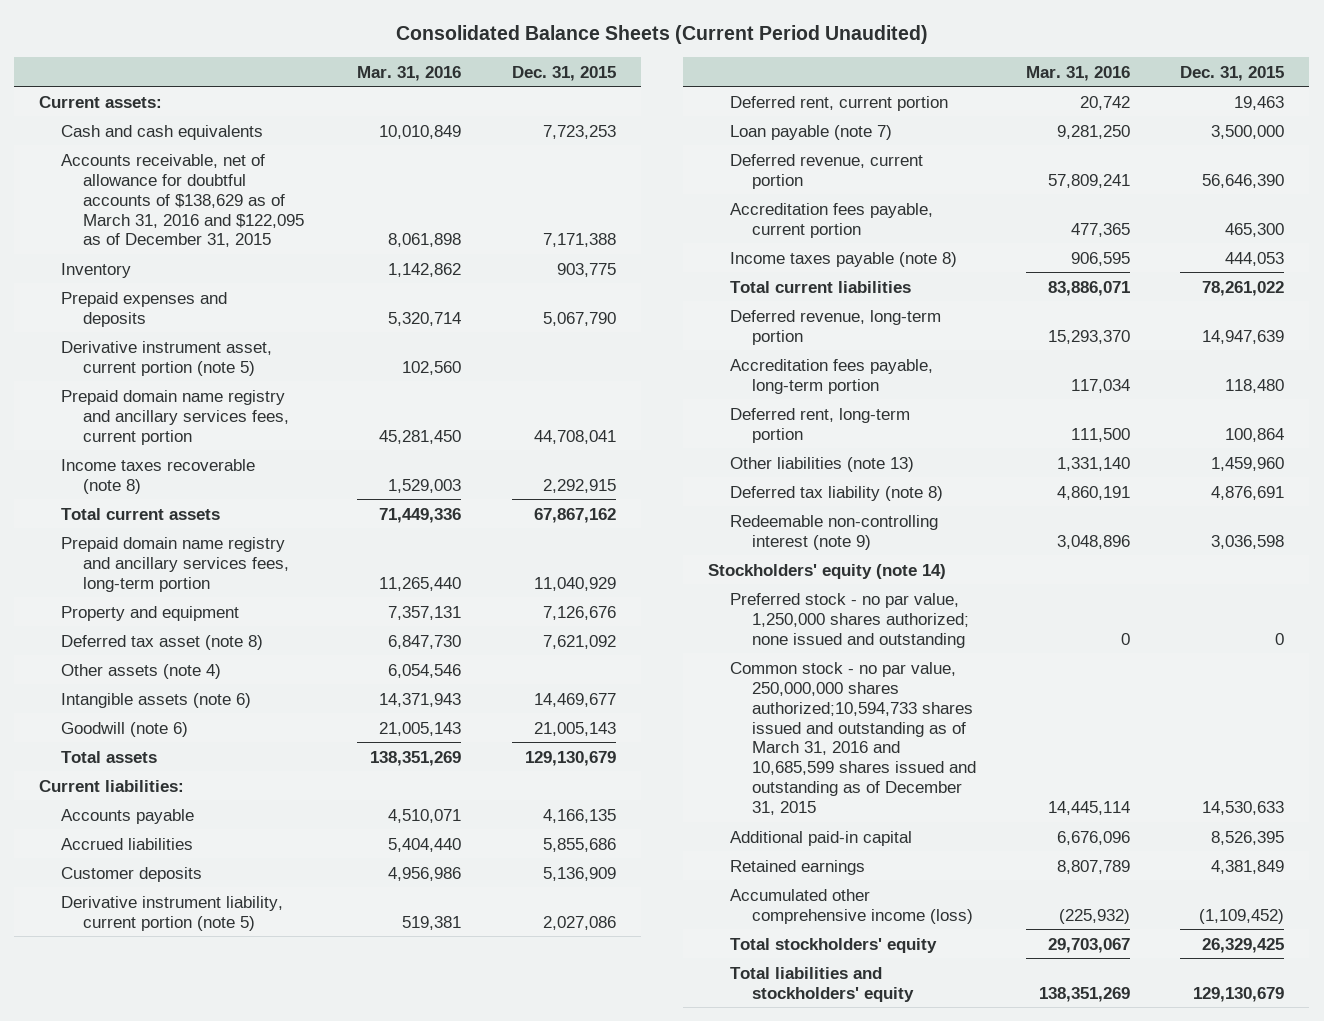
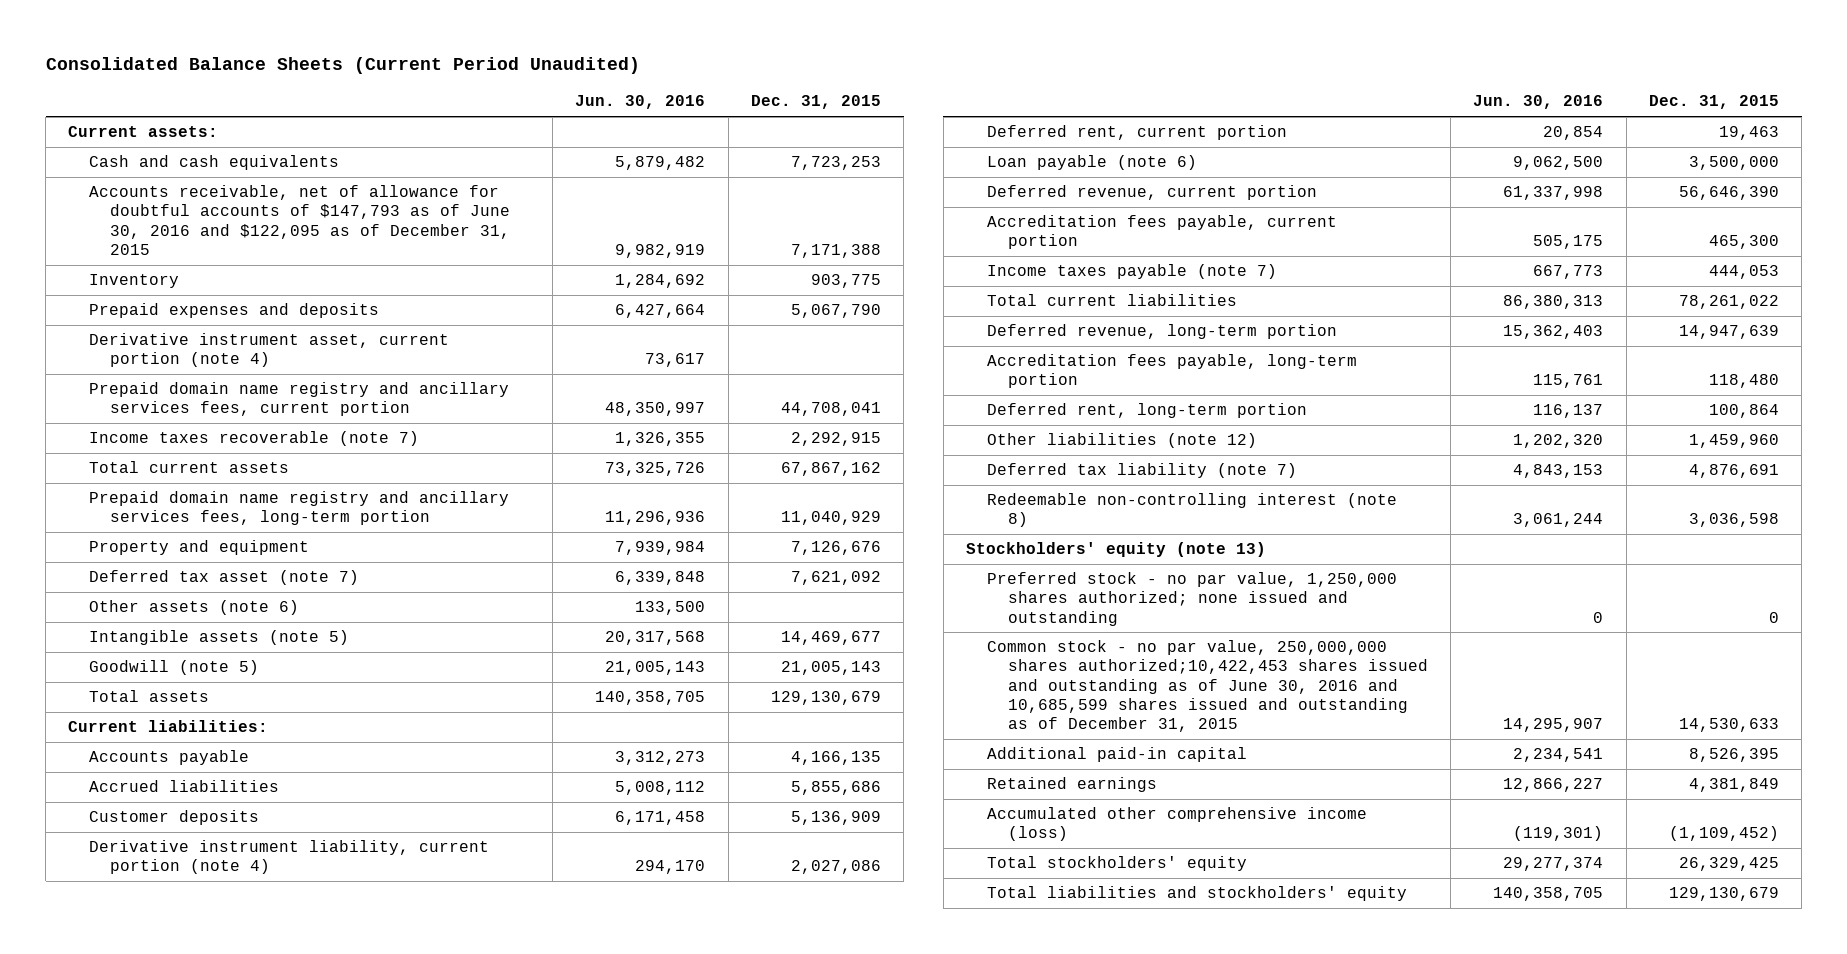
[357,65,462,81] Mar. 31, 2016 -> none
none -> [575,95,706,110] Jun. 30, 2016
[61,153,304,248] Accounts receivable, net of allowance for doubtful accounts of $138,629 as of March 31, 2016 and $122,095 as of December 31, 2015 -> [89,185,510,255] Accounts receivable, net of allowance for doubtful accounts of $147,793 as of June 30, 2016 and $122,095 as of December 31, 2015
[61,340,273,376] Derivative instrument asset, current portion (note 5) -> [89,333,450,368] Derivative instrument asset, current portion (note 4)
[61,458,256,494] Income taxes recoverable (note 8) -> [89,431,420,447] Income taxes recoverable (note 7)
[61,634,264,650] Deferred tax asset (note 8) -> [89,570,360,586] Deferred tax asset (note 7)
[61,663,222,679] Other assets (note 4) -> [89,600,300,616] Other assets (note 6)
[61,692,252,708] Intangible assets (note 6) -> [89,630,350,646] Intangible assets (note 5)
[61,721,189,737] Goodwill (note 6) -> [89,660,260,676] Goodwill (note 5)
[61,895,284,931] Derivative instrument liability, current portion (note 5) -> [89,840,490,875] Derivative instrument liability, current portion (note 4)
[729,124,892,140] Loan payable (note 7) -> [986,155,1197,171] Loan payable (note 6)
[729,251,957,267] Income taxes payable (note 8) -> [986,264,1277,280] Income taxes payable (note 7)
[729,456,914,472] Other liabilities (note 13) -> [986,433,1257,449] Other liabilities (note 12)
[729,485,943,501] Deferred tax liability (note 8) -> [986,463,1297,479] Deferred tax liability (note 7)
[729,514,938,550] Redeemable non-controlling interest (note 9) -> [986,493,1397,528] Redeemable non-controlling interest (note 8)
[707,563,946,579] Stockholders' equity (note 14) -> [966,542,1267,558] Stockholders' equity (note 13)
[729,661,976,816] Common stock - no par value, 250,000,000 shares authorized;10,594,733 shares issued and outstanding as of March 31, 2016 and 10,685,599 shares issued and outstanding as of December 31, 2015 -> [986,640,1428,732] Common stock - no par value, 250,000,000 shares authorized;10,422,453 shares issued and outstanding as of June 30, 2016 and 10,685,599 shares issued and outstanding as of December 31, 2015

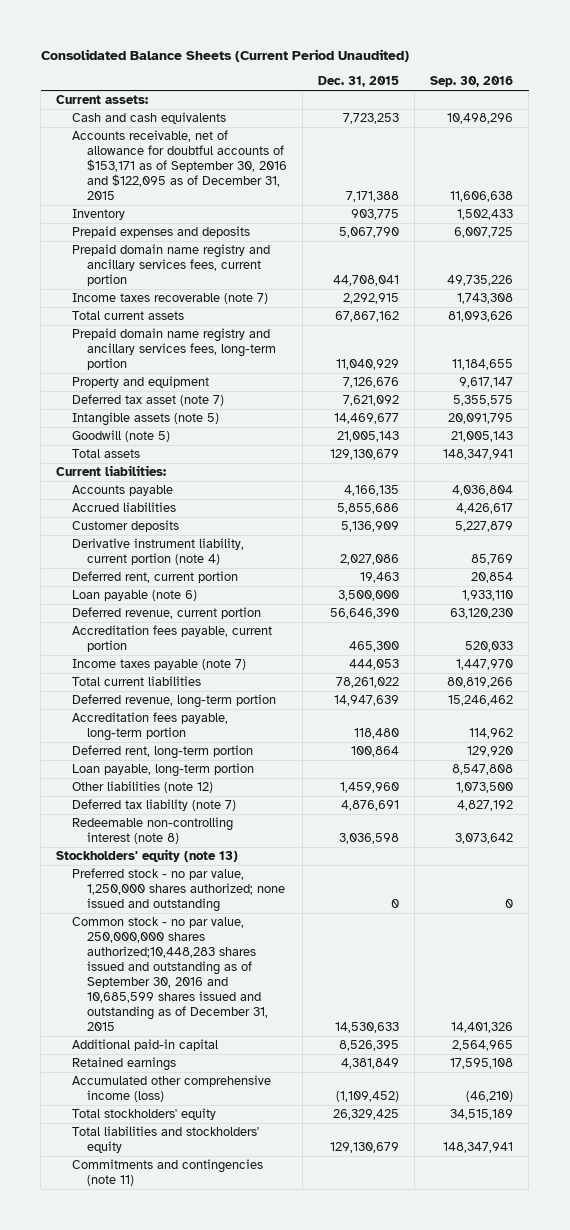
[575,95,706,110] Jun. 30, 2016 -> none
none -> [430,76,514,88] Sep. 30, 2016
[89,185,510,255] Accounts receivable, net of allowance for doubtful accounts of $147,793 as of June 30, 2016 and $122,095 as of December 31, 2015 -> [71,130,287,201] Accounts receivable, net of allowance for doubtful accounts of $153,171 as of September 30, 2016 and $122,095 as of December 31, 2015
[89,333,450,368] Derivative instrument asset, current portion (note 4) -> none
[89,600,300,616] Other assets (note 6) -> none
none -> [71,763,254,778] Loan payable, long-term portion
[986,640,1428,732] Common stock - no par value, 250,000,000 shares authorized;10,422,453 shares issued and outstanding as of June 30, 2016 and 10,685,599 shares issued and outstanding as of December 31, 2015 -> [71,917,268,1032] Common stock - no par value, 250,000,000 shares authorized;10,448,283 shares issued and outstanding as of September 30, 2016 and 10,685,599 shares issued and outstanding as of December 31, 2015
none -> [71,1159,263,1187] Commitments and contingencies (note 11)

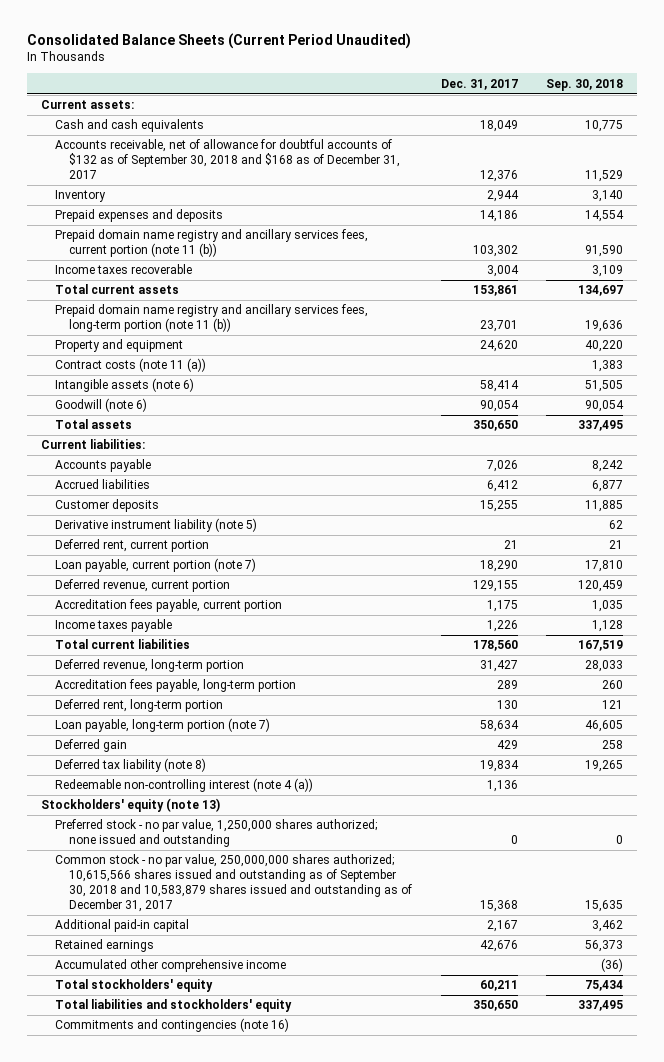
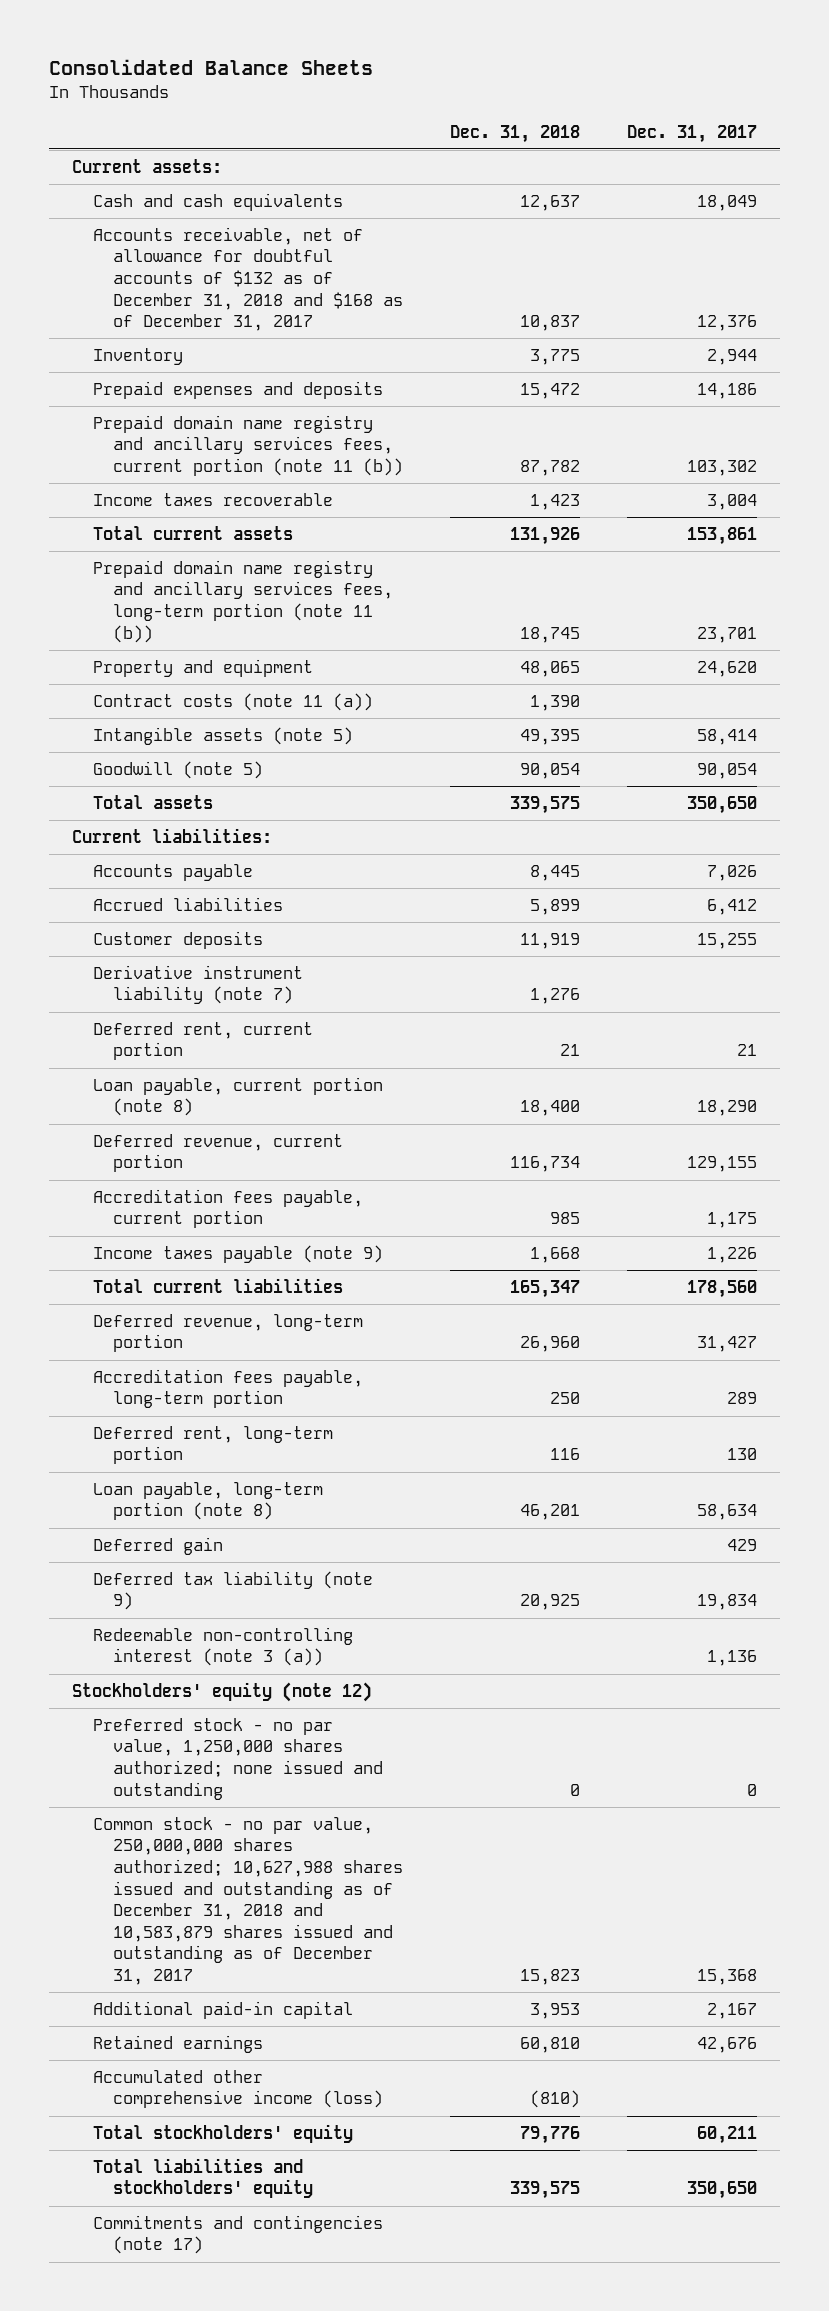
[26,33,411,50] Consolidated Balance Sheets (Current Period Unaudited) -> [48,59,373,76] Consolidated Balance Sheets
[546,78,624,91] Sep. 30, 2018 -> none
none -> [449,124,580,143] Dec. 31, 2018
[55,139,401,180] Accounts receivable, net of allowance for doubtful accounts of $132 as of September 30, 2018 and $168 as of December 31, 2017 -> [92,226,403,332] Accounts receivable, net of allowance for doubtful accounts of $132 as of December 31, 2018 and $168 as of December 31, 2017
[55,378,195,393] Intangible assets (note 6) -> [92,726,353,745] Intangible assets (note 5)
[55,398,148,413] Goodwill (note 6) -> [92,760,263,779] Goodwill (note 5)
[55,518,258,533] Derivative instrument liability (note 5) -> [92,964,303,1005] Derivative instrument liability (note 7)
[55,558,257,573] Loan payable, current portion (note 7) -> [92,1076,383,1117] Loan payable, current portion (note 8)
[55,619,173,633] Income taxes payable -> [92,1244,383,1263] Income taxes payable (note 9)
[55,718,271,733] Loan payable, long-term portion (note 7) -> [92,1481,323,1521] Loan payable, long-term portion (note 8)
[55,758,207,773] Deferred tax liability (note 8) -> [92,1570,373,1611] Deferred tax liability (note 9)
[55,778,314,793] Redeemable non-controlling interest (note 4 (a)) -> [92,1626,353,1667] Redeemable non-controlling interest (note 3 (a))
[40,798,220,813] Stockholders' equity (note 13) -> [72,1681,373,1702] Stockholders' equity (note 12)
[55,854,413,913] Common stock - no par value, 250,000,000 shares authorized; 10,615,566 shares issued and outstanding as of September 30, 2018 and 10,583,879 shares issued and outstanding as of December 31, 2017 -> [92,1816,403,1985] Common stock - no par value, 250,000,000 shares authorized; 10,627,988 shares issued and outstanding as of December 31, 2018 and 10,583,879 shares issued and outstanding as of December 31, 2017
[55,959,287,973] Accumulated other comprehensive income -> [92,2069,383,2109] Accumulated other comprehensive income (loss)
[55,1018,290,1033] Commitments and contingencies (note 16) -> [92,2214,383,2255] Commitments and contingencies (note 17)

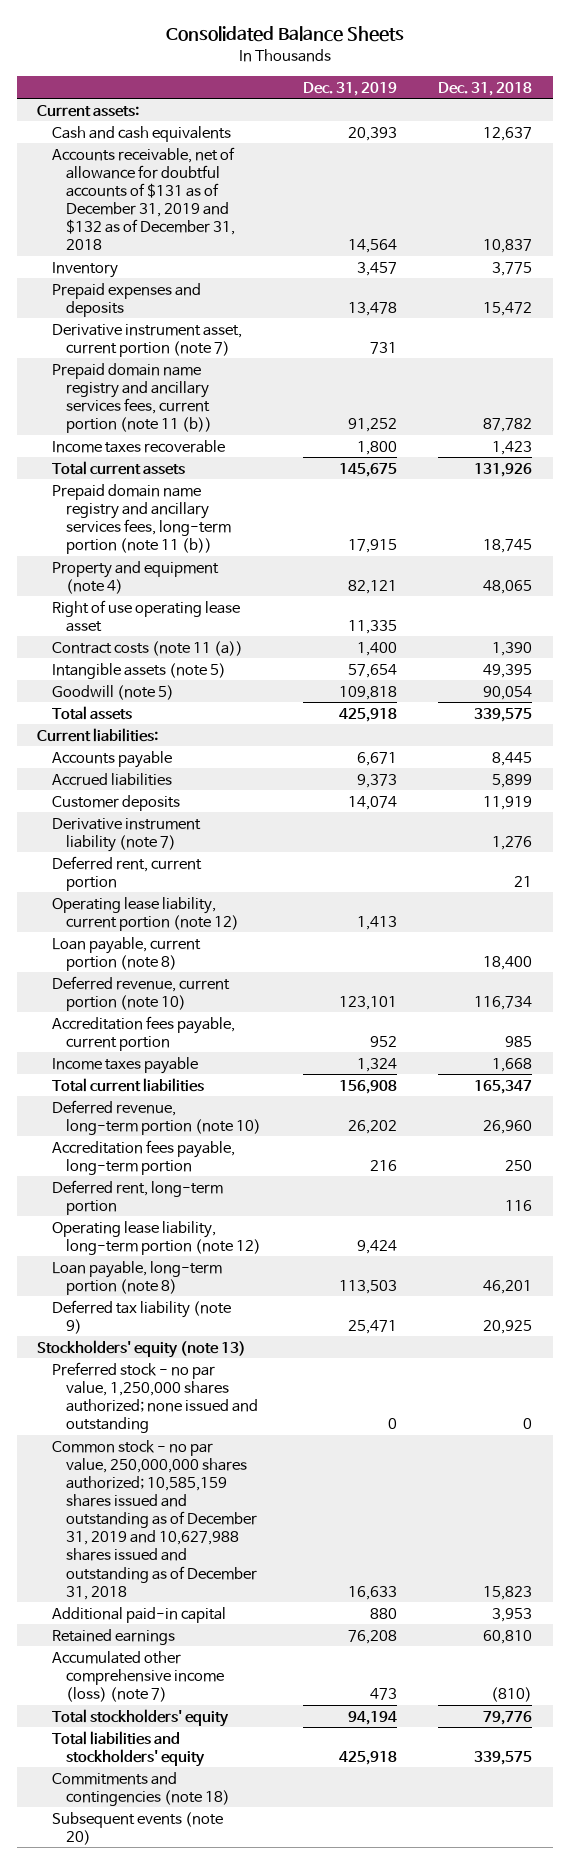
[626,124,757,143] Dec. 31, 2017 -> none
none -> [302,81,397,96] Dec. 31, 2019
[92,226,403,332] Accounts receivable, net of allowance for doubtful accounts of $132 as of December 31, 2018 and $168 as of December 31, 2017 -> [51,146,236,251] Accounts receivable, net of allowance for doubtful accounts of $131 as of December 31, 2019 and $132 as of December 31, 2018
none -> [51,323,242,357] Derivative instrument asset, current portion (note 7)
[92,658,313,677] Property and equipment -> [51,560,219,594] Property and equipment (note 4)
none -> [51,599,240,632] Right of use operating lease asset
none -> [51,896,240,931] Operating lease liability, current portion (note 12)
[92,1133,343,1173] Deferred revenue, current portion -> [51,975,230,1011] Deferred revenue, current portion (note 10)
[92,1244,383,1263] Income taxes payable (note 9) -> [51,1056,198,1074] Income taxes payable
[92,1313,363,1353] Deferred revenue, long-term portion -> [51,1099,262,1135] Deferred revenue, long-term portion (note 10)
none -> [51,1220,262,1255] Operating lease liability, long-term portion (note 12)
[92,1536,223,1555] Deferred gain -> none
[92,1626,353,1667] Redeemable non-controlling interest (note 3 (a)) -> none
[72,1681,373,1702] Stockholders' equity (note 12) -> [37,1339,247,1358] Stockholders' equity (note 13)
[92,1816,403,1985] Common stock - no par value, 250,000,000 shares authorized; 10,627,988 shares issued and outstanding as of December 31, 2018 and 10,583,879 shares issued and outstanding as of December 31, 2017 -> [51,1439,258,1600] Common stock - no par value, 250,000,000 shares authorized; 10,585,159 shares issued and outstanding as of December 31, 2019 and 10,627,988 shares issued and outstanding as of December 31, 2018
[92,2069,383,2109] Accumulated other comprehensive income (loss) -> [51,1650,225,1702] Accumulated other comprehensive income (loss) (note 7)
[92,2214,383,2255] Commitments and contingencies (note 17) -> [51,1771,231,1806] Commitments and contingencies (note 18)
none -> [51,1811,223,1845] Subsequent events (note 20)

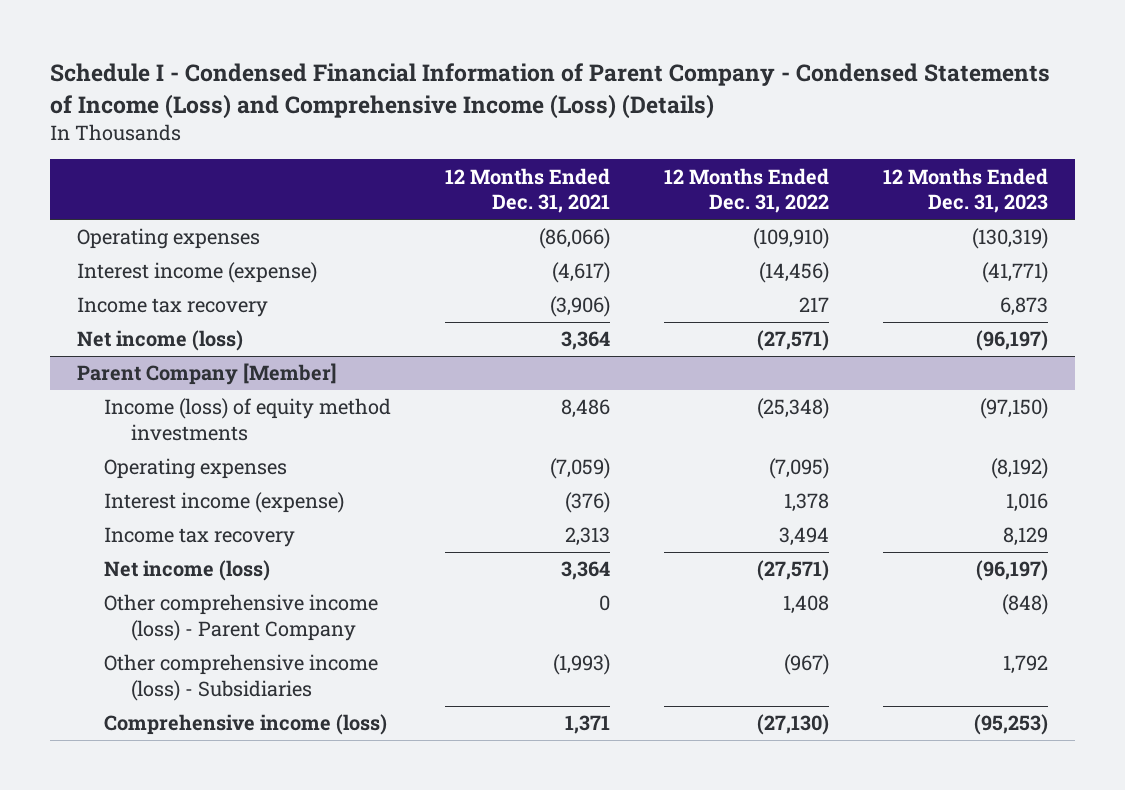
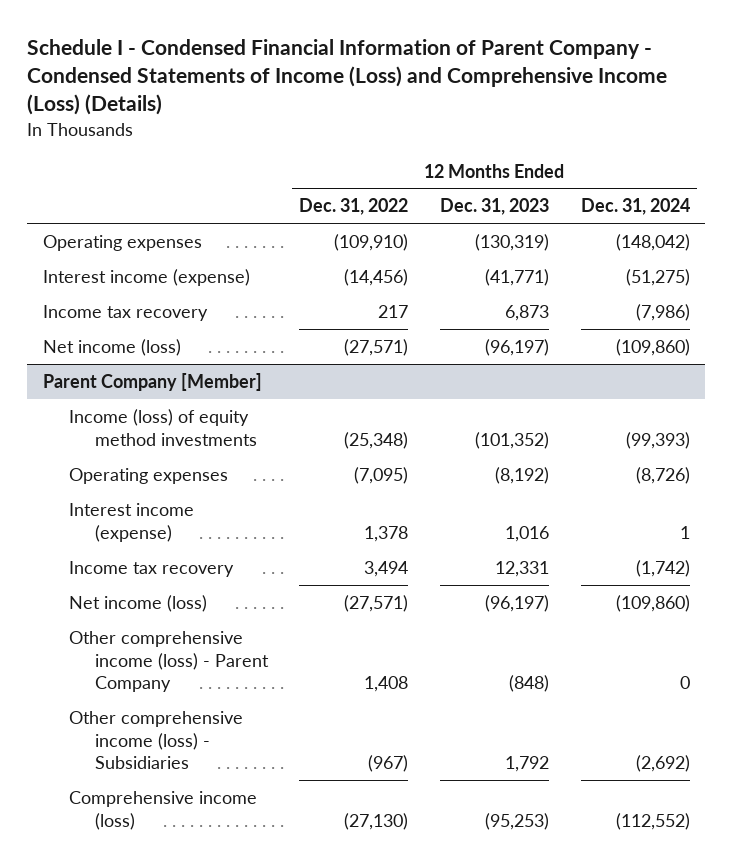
[444,167,610,214] 12 Months Ended Dec. 31, 2021 -> none
none -> [580,198,690,216] Dec. 31, 2024
[979,398,1048,420] (97,150) -> [474,431,549,449] (101,352)
[1002,527,1048,547] 8,129 -> [494,560,549,577] 12,331

